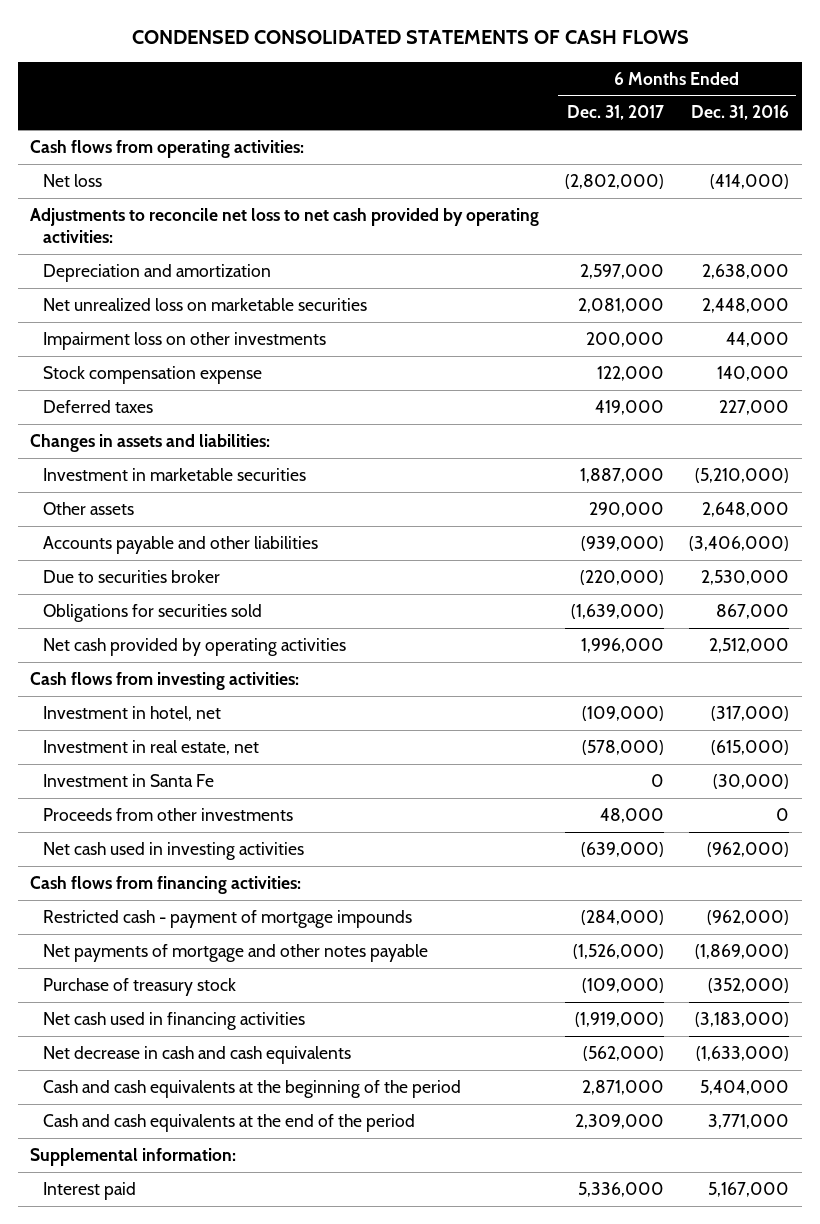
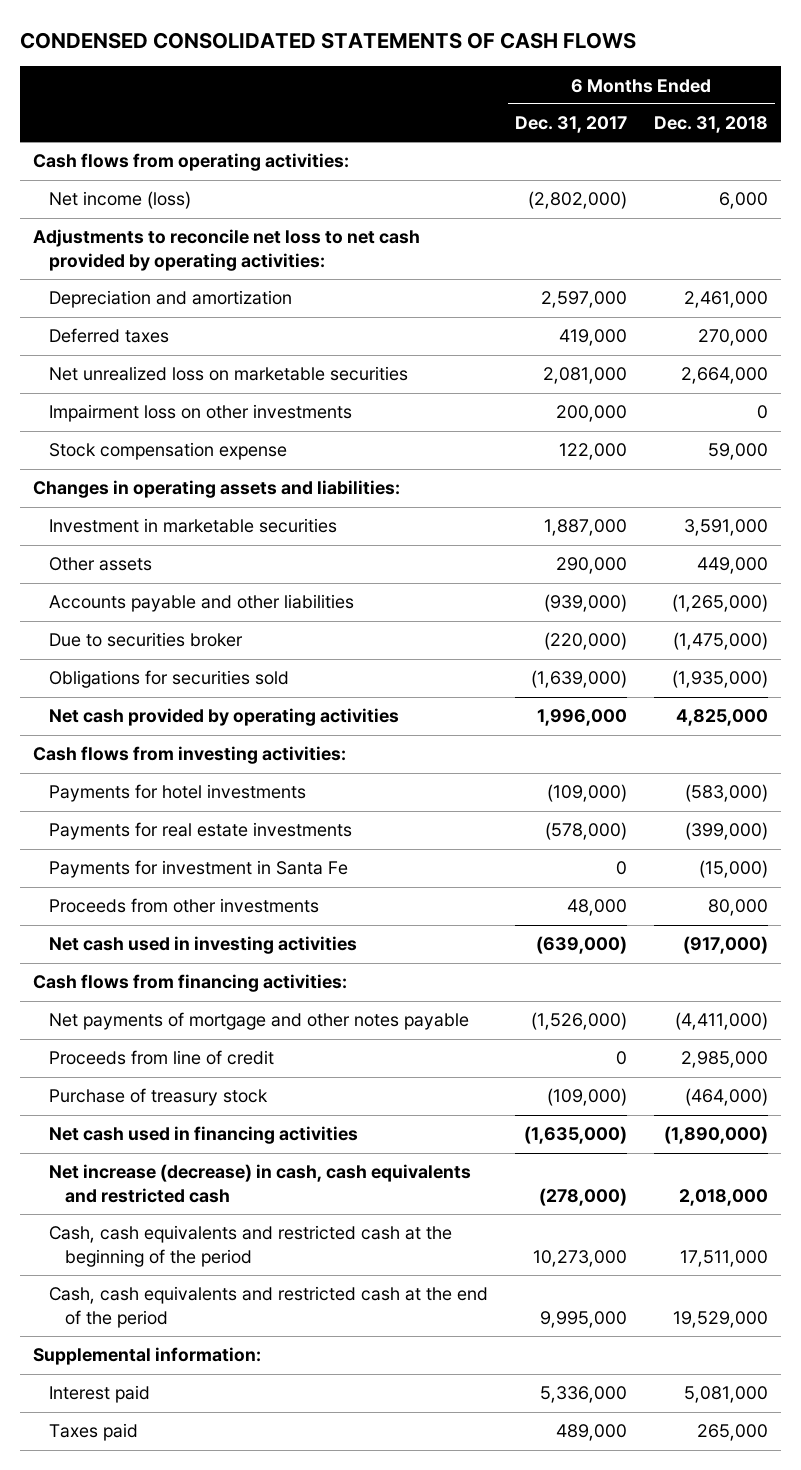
[691,105,790,121] Dec. 31, 2016 -> none
none -> [653,116,768,134] Dec. 31, 2018
[43,173,103,187] Net loss -> [49,191,192,210] Net income (loss)
[43,399,154,413] Deferred taxes -> [49,328,170,344] Deferred taxes
[30,433,271,452] Changes in assets and liabilities: -> [33,480,401,499] Changes in operating assets and liabilities:
[43,705,222,721] Investment in hotel, net -> [49,784,307,803] Payments for hotel investments
[43,739,260,755] Investment in real estate, net -> [49,822,353,841] Payments for real estate investments
[43,773,215,787] Investment in Santa Fe -> [49,860,349,879] Payments for investment in Santa Fe
[43,909,413,928] Restricted cash - payment of mortgage impounds -> none
none -> [49,1050,275,1066] Proceeds from line of credit
[574,1011,664,1027] (1,919,000) -> [524,1126,628,1145] (1,635,000)
[43,1045,352,1064] Net decrease in cash and cash equivalents -> [49,1164,472,1203] Net increase (decrease) in cash, cash equivalents and restricted cash
[582,1045,664,1061] (562,000) -> [539,1187,628,1206] (278,000)
[43,1079,462,1098] Cash and cash equivalents at the beginning of the period -> [49,1225,453,1267] Cash, cash equivalents and restricted cash at the beginning of the period
[581,1079,664,1095] 2,871,000 -> [533,1249,628,1267] 10,273,000
[43,1113,416,1132] Cash and cash equivalents at the end of the period -> [49,1286,489,1328] Cash, cash equivalents and restricted cash at the end of the period
[574,1113,664,1129] 2,309,000 -> [540,1310,628,1328] 9,995,000
none -> [49,1423,139,1442] Taxes paid

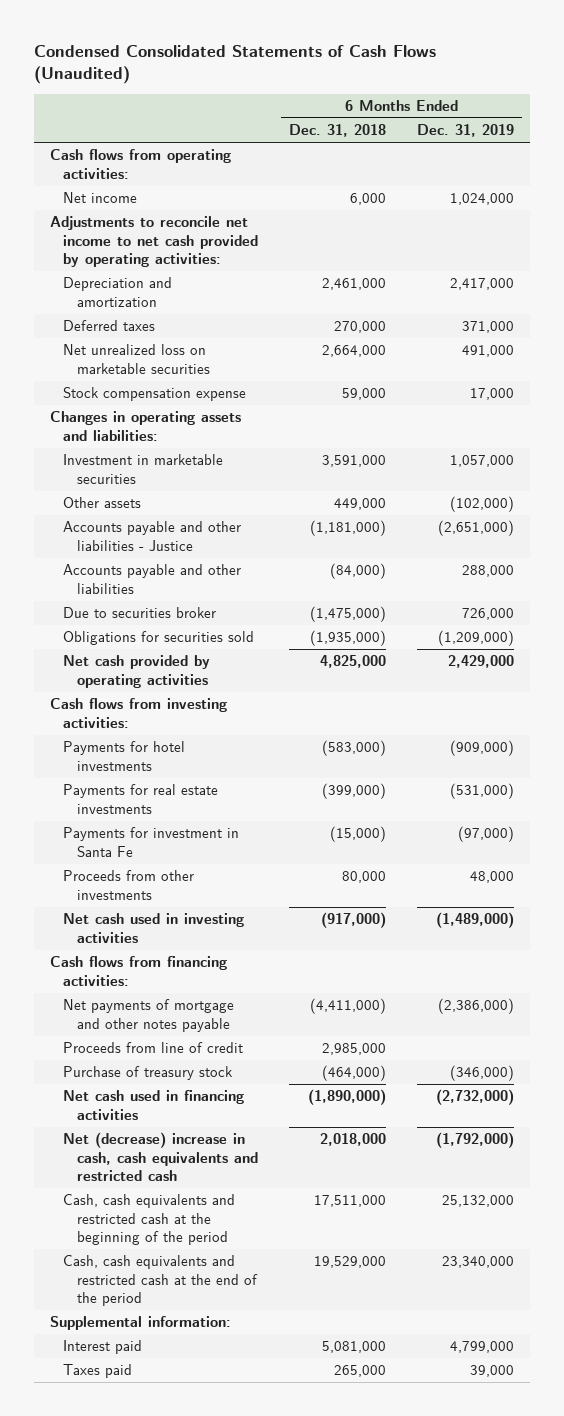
[19,31,636,49] CONDENSED CONSOLIDATED STATEMENTS OF CASH FLOWS -> [34,44,437,85] Condensed Consolidated Statements of Cash Flows (Unaudited)
[515,116,628,134] Dec. 31, 2017 -> none
none -> [417,124,515,138] Dec. 31, 2019
[49,191,192,210] Net income (loss) -> [63,192,138,204] Net income
[33,229,421,271] Adjustments to reconcile net loss to net cash provided by operating activities: -> [49,216,259,268] Adjustments to reconcile net income to net cash provided by operating activities:
[49,404,353,423] Impairment loss on other investments -> none
none -> [63,521,242,551] Accounts payable and other liabilities - Justice
[671,594,768,613] (1,265,000) -> [330,563,387,580] (84,000)
[49,1164,472,1203] Net increase (decrease) in cash, cash equivalents and restricted cash -> [63,1132,258,1182] Net (decrease) increase in cash, cash equivalents and restricted cash

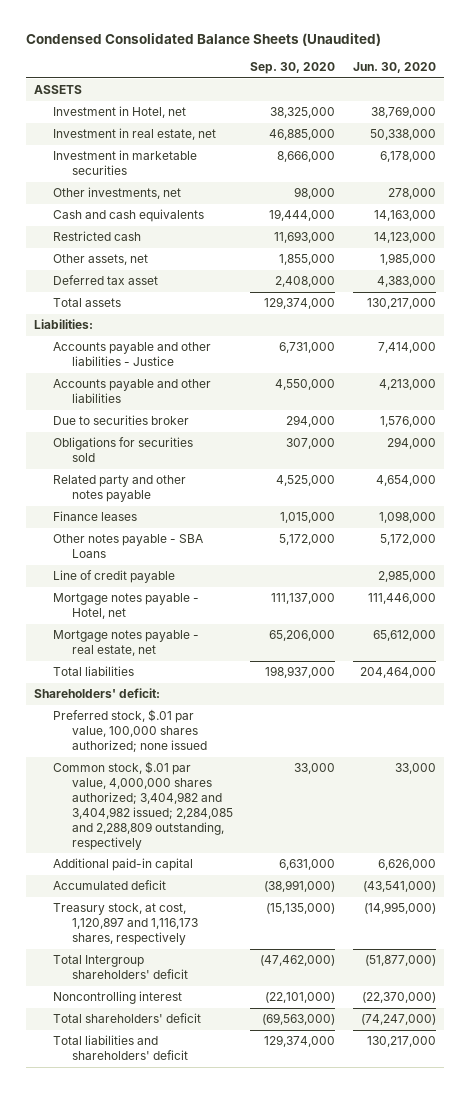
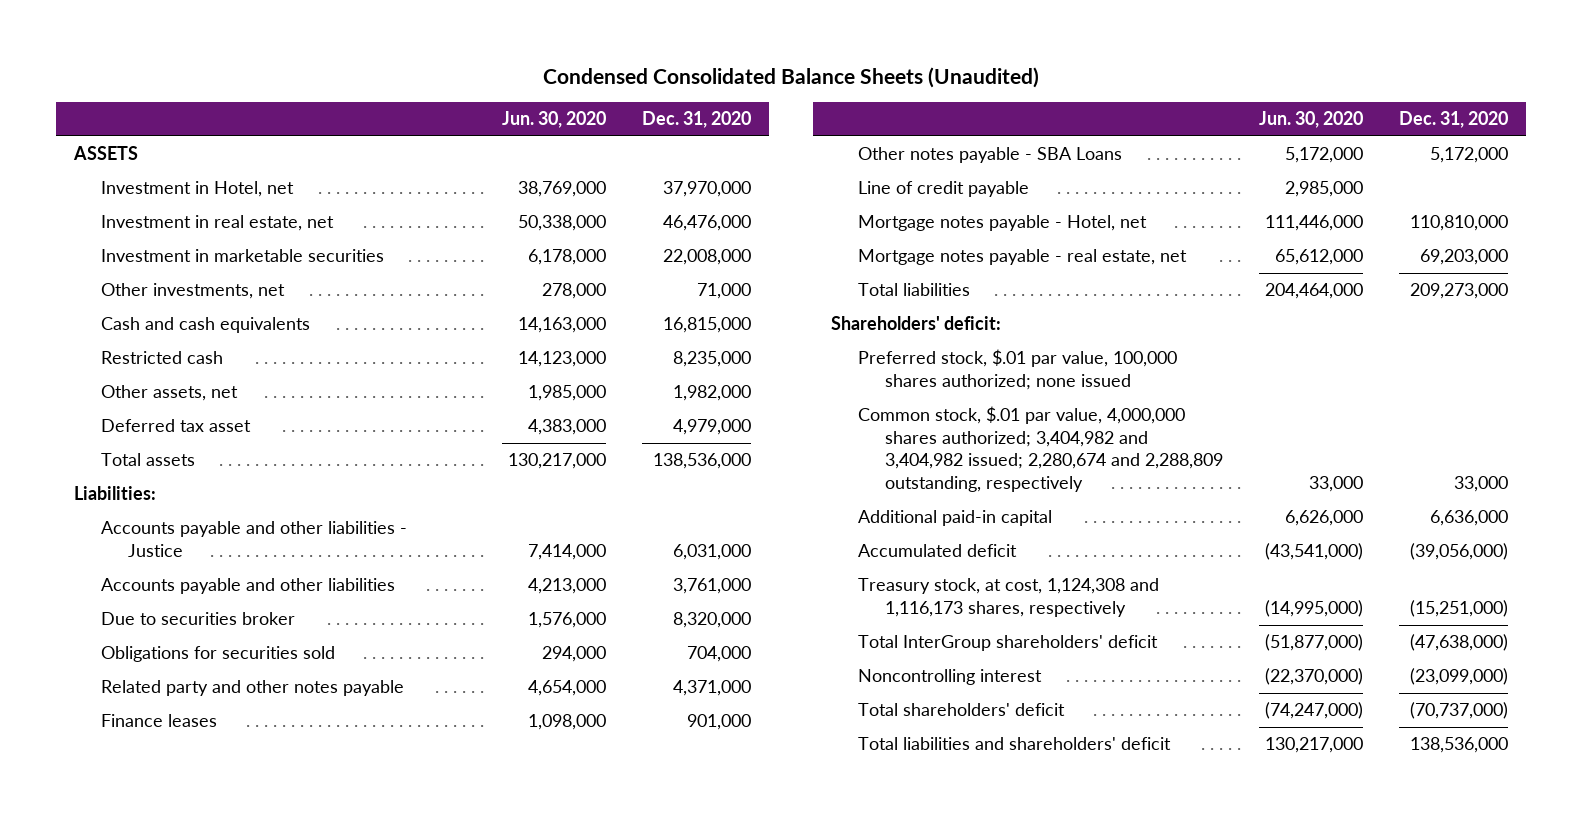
[250,62,336,75] Sep. 30, 2020 -> none
none -> [642,110,752,128] Dec. 31, 2020
[53,761,233,850] Common stock, $.01 par value, 4,000,000 shares authorized; 3,404,982 and 3,404,982 issued; 2,284,085 and 2,288,809 outstanding, respectively -> [858,406,1223,492] Common stock, $.01 par value, 4,000,000 shares authorized; 3,404,982 and 3,404,982 issued; 2,280,674 and 2,288,809 outstanding, respectively
[53,903,198,946] Treasury stock, at cost, 1,120,897 and 1,116,173 shares, respectively -> [858,578,1160,617] Treasury stock, at cost, 1,124,308 and 1,116,173 shares, respectively
[53,955,188,980] Total Intergroup shareholders' deficit -> [858,635,1159,652] Total InterGroup shareholders' deficit

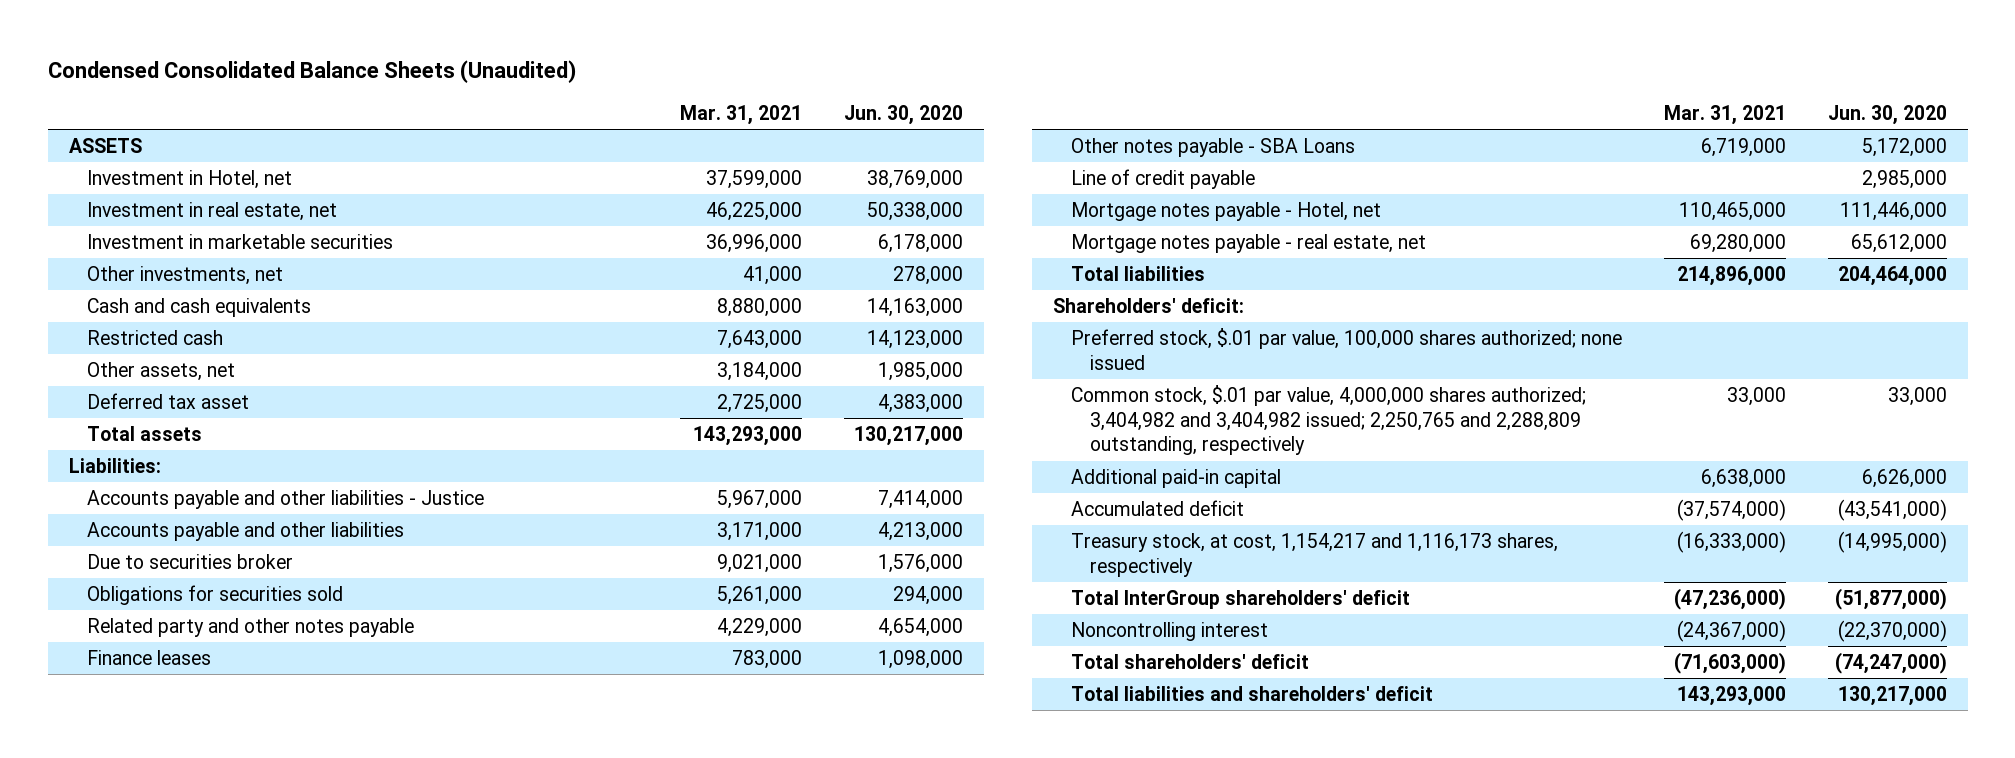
[642,110,752,128] Dec. 31, 2020 -> none
none -> [679,104,802,125] Mar. 31, 2021
[858,406,1223,492] Common stock, $.01 par value, 4,000,000 shares authorized; 3,404,982 and 3,404,982 issued; 2,280,674 and 2,288,809 outstanding, respectively -> [1071,385,1587,456] Common stock, $.01 par value, 4,000,000 shares authorized; 3,404,982 and 3,404,982 issued; 2,250,765 and 2,288,809 outstanding, respectively
[858,578,1160,617] Treasury stock, at cost, 1,124,308 and 1,116,173 shares, respectively -> [1071,533,1559,577] Treasury stock, at cost, 1,154,217 and 1,116,173 shares, respectively

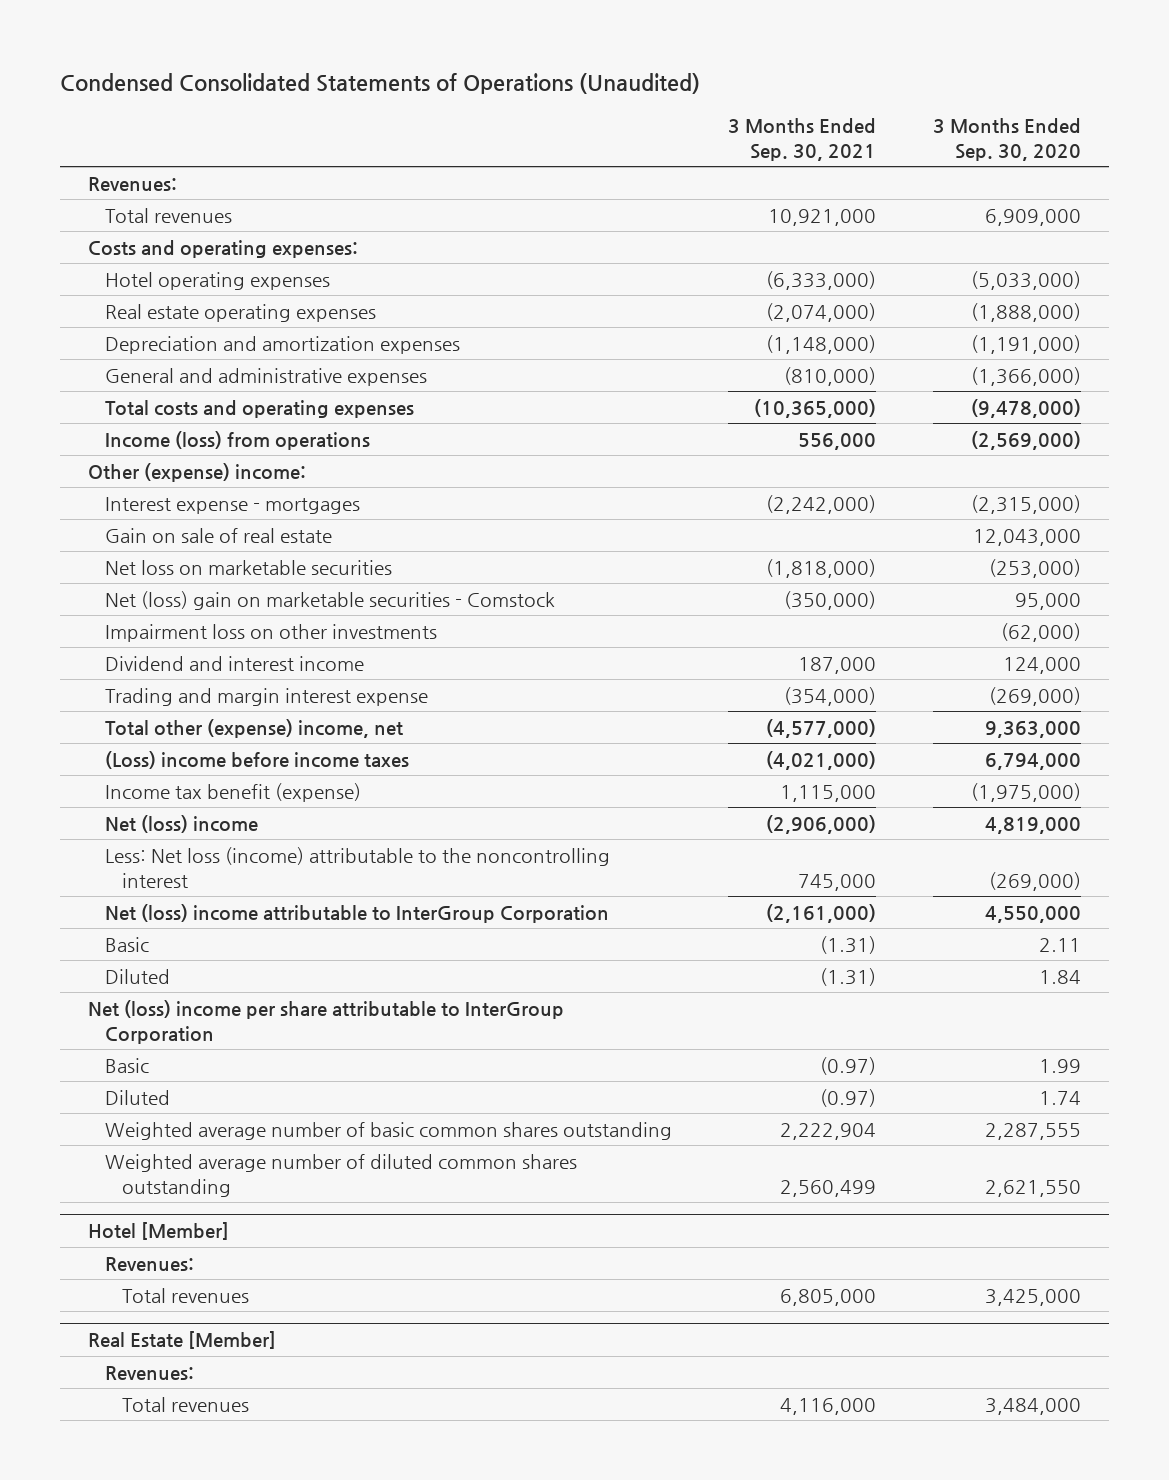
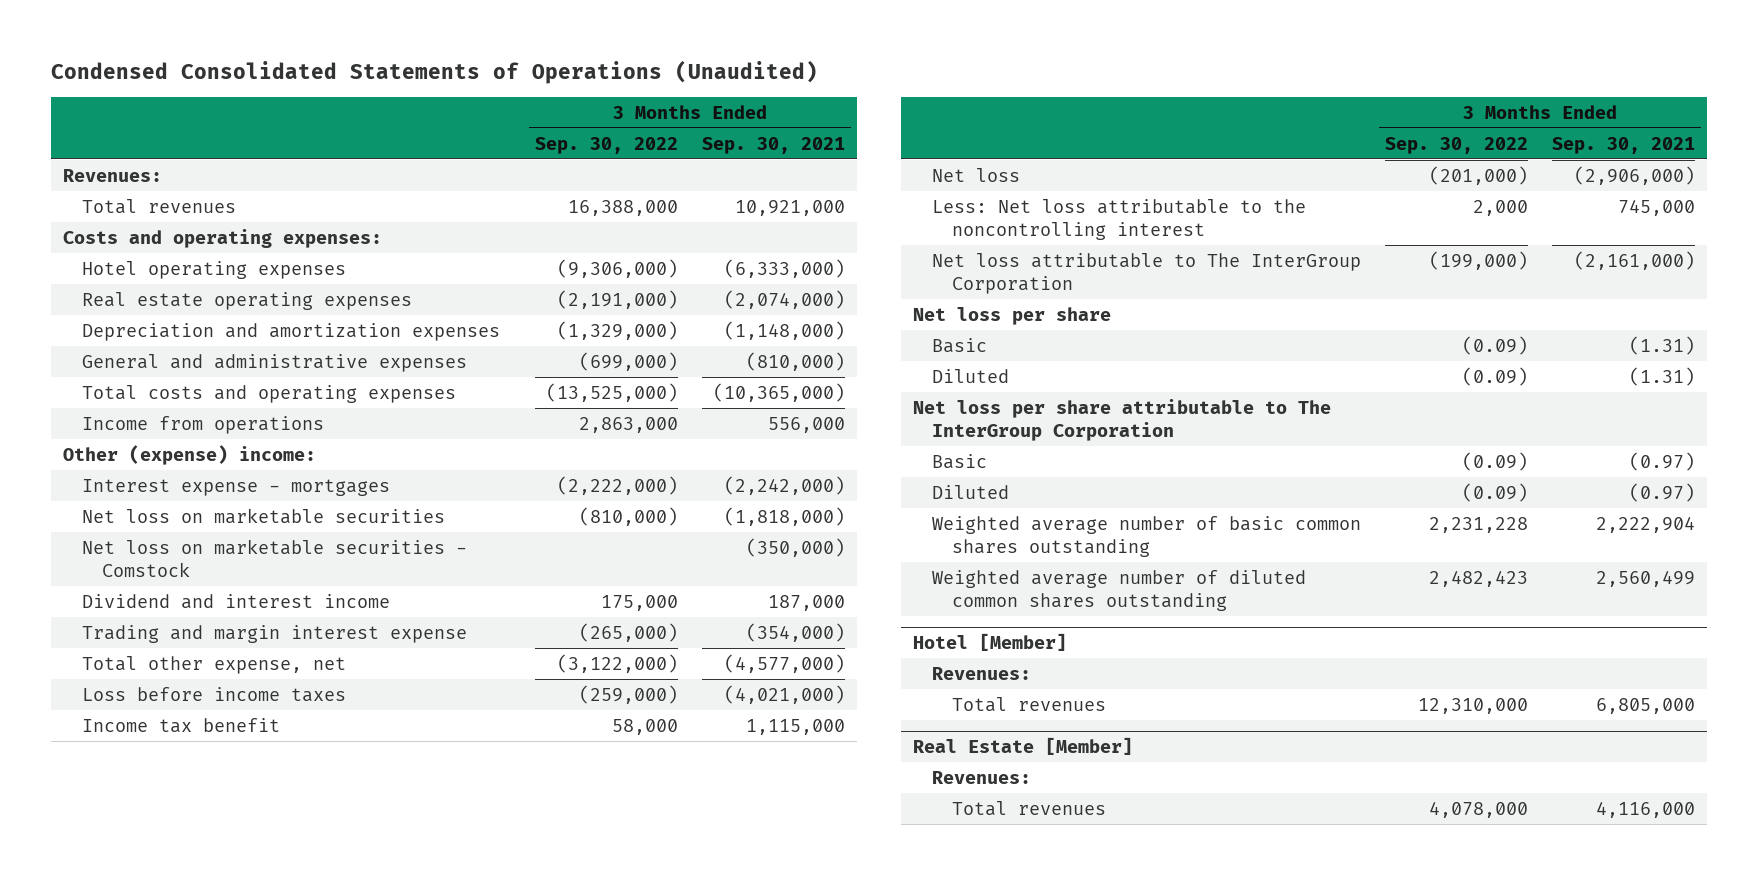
[933,117,1082,161] 3 Months Ended Sep. 30, 2020 -> none
none -> [535,136,679,154] Sep. 30, 2022
[104,430,370,450] Income (loss) from operations -> [82,415,325,434] Income from operations
[104,527,332,543] Gain on sale of real estate -> none
[104,623,437,642] Impairment loss on other investments -> none
[104,590,555,610] Net (loss) gain on marketable securities - Comstock -> [82,538,468,577] Net loss on marketable securities - Comstock
[104,718,403,738] Total other (expense) income, net -> [82,655,347,674] Total other expense, net
[104,750,409,769] (Loss) income before income taxes -> [82,686,347,702] Loss before income taxes
[104,782,361,802] Income tax benefit (expense) -> [82,717,281,733] Income tax benefit
[104,814,258,833] Net (loss) income -> [932,167,1021,182] Net loss
[104,846,610,888] Less: Net loss (income) attributable to the noncontrolling interest -> [932,198,1307,240] Less: Net loss attributable to the noncontrolling interest
[104,903,609,923] Net (loss) income attributable to InterGroup Corporation -> [932,252,1362,294] Net loss attributable to The InterGroup Corporation
none -> [913,306,1112,325] Net loss per share
[88,999,565,1044] Net (loss) income per share attributable to InterGroup Corporation -> [913,398,1332,441] Net loss per share attributable to The InterGroup Corporation

